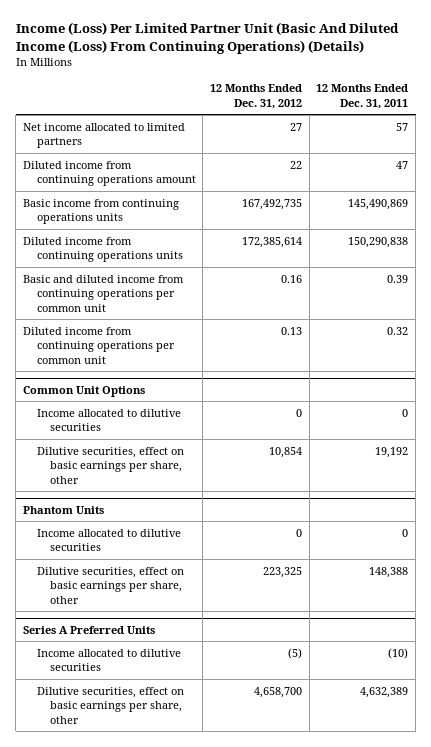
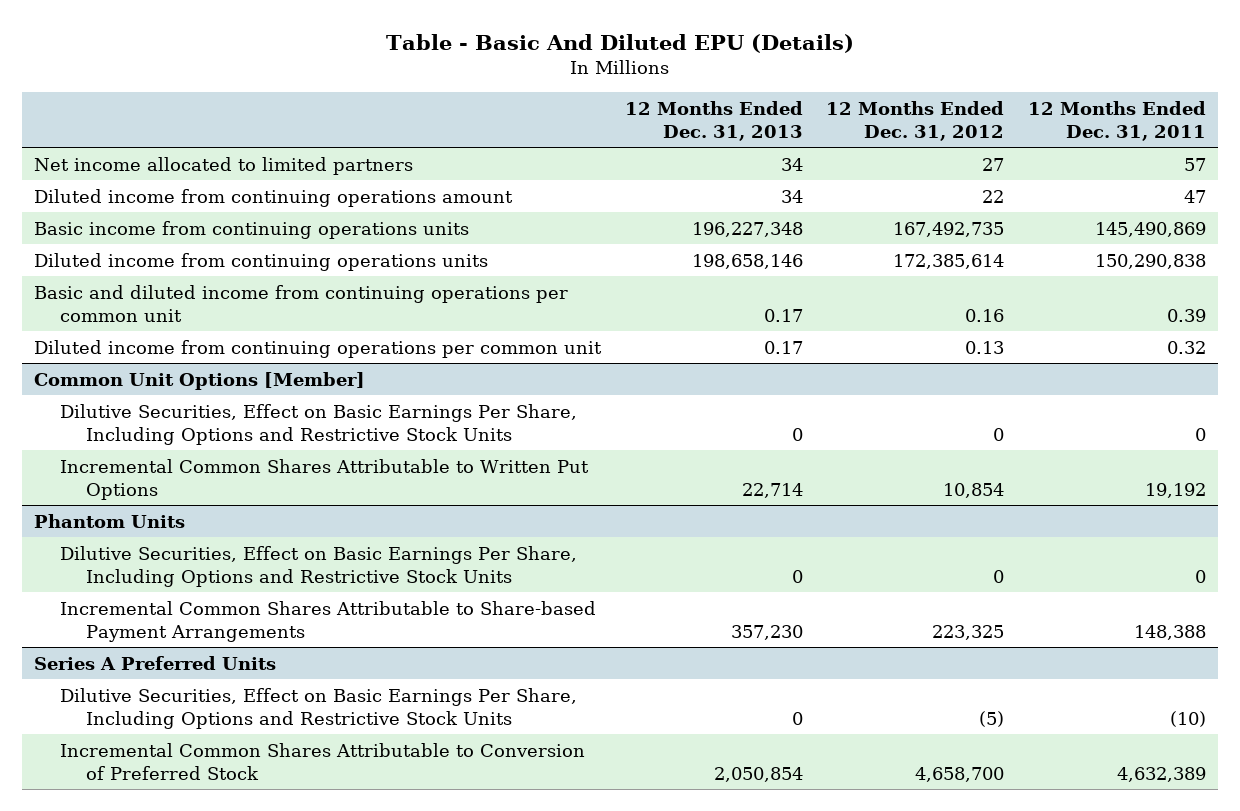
[15,22,399,54] Income (Loss) Per Limited Partner Unit (Basic And Diluted Income (Loss) From Continuing Operations) (Details) -> [385,34,854,54] Table - Basic And Diluted EPU (Details)
none -> [624,100,803,141] 12 Months Ended Dec. 31, 2013
[36,408,181,432] Income allocated to dilutive securities -> none
[23,385,146,397] Common Unit Options -> [33,371,365,390] Common Unit Options [Member]
none -> [59,403,577,445] Dilutive Securities, Effect on Basic Earnings Per Share, Including Options and Restrictive Stock Units
[36,446,184,484] Dilutive securities, effect on basic earnings per share, other -> [59,458,589,500] Incremental Common Shares Attributable to Written Put Options
[36,528,181,552] Income allocated to dilutive securities -> none
none -> [59,545,577,587] Dilutive Securities, Effect on Basic Earnings Per Share, Including Options and Restrictive Stock Units
[36,566,184,604] Dilutive securities, effect on basic earnings per share, other -> [59,600,596,642] Incremental Common Shares Attributable to Share-based Payment Arrangements
[36,648,181,672] Income allocated to dilutive securities -> none
none -> [59,687,577,729] Dilutive Securities, Effect on Basic Earnings Per Share, Including Options and Restrictive Stock Units
[36,686,184,724] Dilutive securities, effect on basic earnings per share, other -> [59,742,585,780] Incremental Common Shares Attributable to Conversion of Preferred Stock

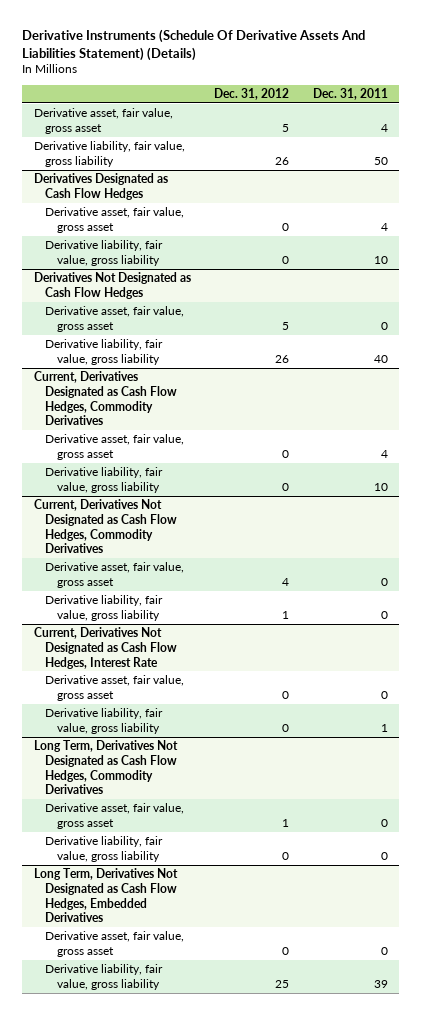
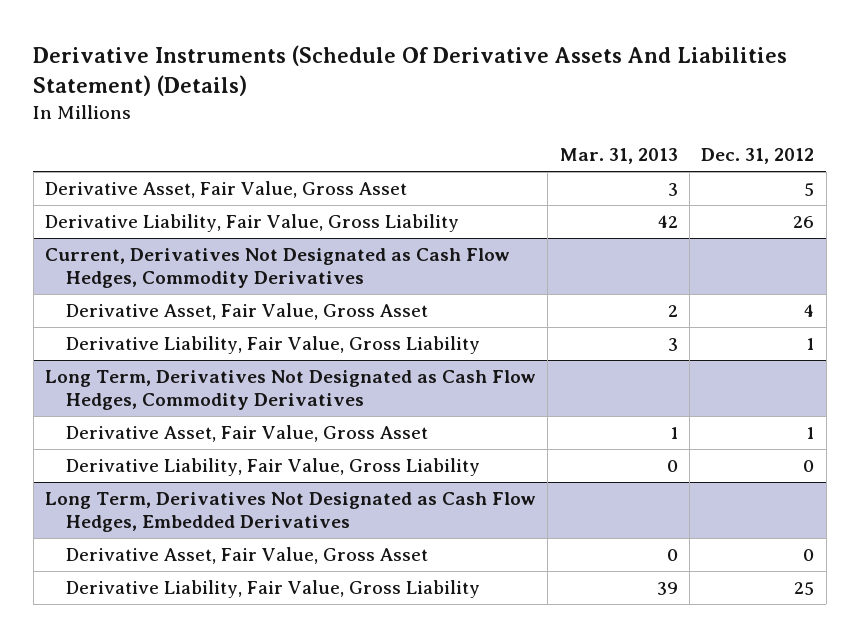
[312,87,388,100] Dec. 31, 2011 -> none
none -> [559,148,678,165] Mar. 31, 2013
[33,173,168,200] Derivatives Designated as Cash Flow Hedges -> none
[45,207,185,233] Derivative asset, fair value, gross asset -> none
[45,240,164,266] Derivative liability, fair value, gross liability -> none
[33,272,191,299] Derivatives Not Designated as Cash Flow Hedges -> none
[45,306,185,332] Derivative asset, fair value, gross asset -> none
[45,339,164,365] Derivative liability, fair value, gross liability -> none
[33,371,178,426] Current, Derivatives Designated as Cash Flow Hedges, Commodity Derivatives -> none
[45,434,185,460] Derivative asset, fair value, gross asset -> none
[45,467,164,493] Derivative liability, fair value, gross liability -> none
[33,108,173,134] Derivative asset, fair value, gross asset -> [45,181,408,199] Derivative Asset, Fair Value, Gross Asset
[33,141,185,167] Derivative liability, fair value, gross liability -> [45,214,460,233] Derivative Liability, Fair Value, Gross Liability
[33,627,178,669] Current, Derivatives Not Designated as Cash Flow Hedges, Interest Rate -> none
[45,675,185,701] Derivative asset, fair value, gross asset -> none
[45,708,164,734] Derivative liability, fair value, gross liability -> none
[45,562,185,588] Derivative asset, fair value, gross asset -> [66,303,429,321] Derivative Asset, Fair Value, Gross Asset
[45,595,164,621] Derivative liability, fair value, gross liability -> [66,336,481,355] Derivative Liability, Fair Value, Gross Liability
[45,803,185,829] Derivative asset, fair value, gross asset -> [66,425,429,443] Derivative Asset, Fair Value, Gross Asset
[45,836,164,862] Derivative liability, fair value, gross liability -> [66,458,481,477] Derivative Liability, Fair Value, Gross Liability
[45,931,185,957] Derivative asset, fair value, gross asset -> [66,547,429,565] Derivative Asset, Fair Value, Gross Asset
[45,964,164,990] Derivative liability, fair value, gross liability -> [66,580,481,599] Derivative Liability, Fair Value, Gross Liability

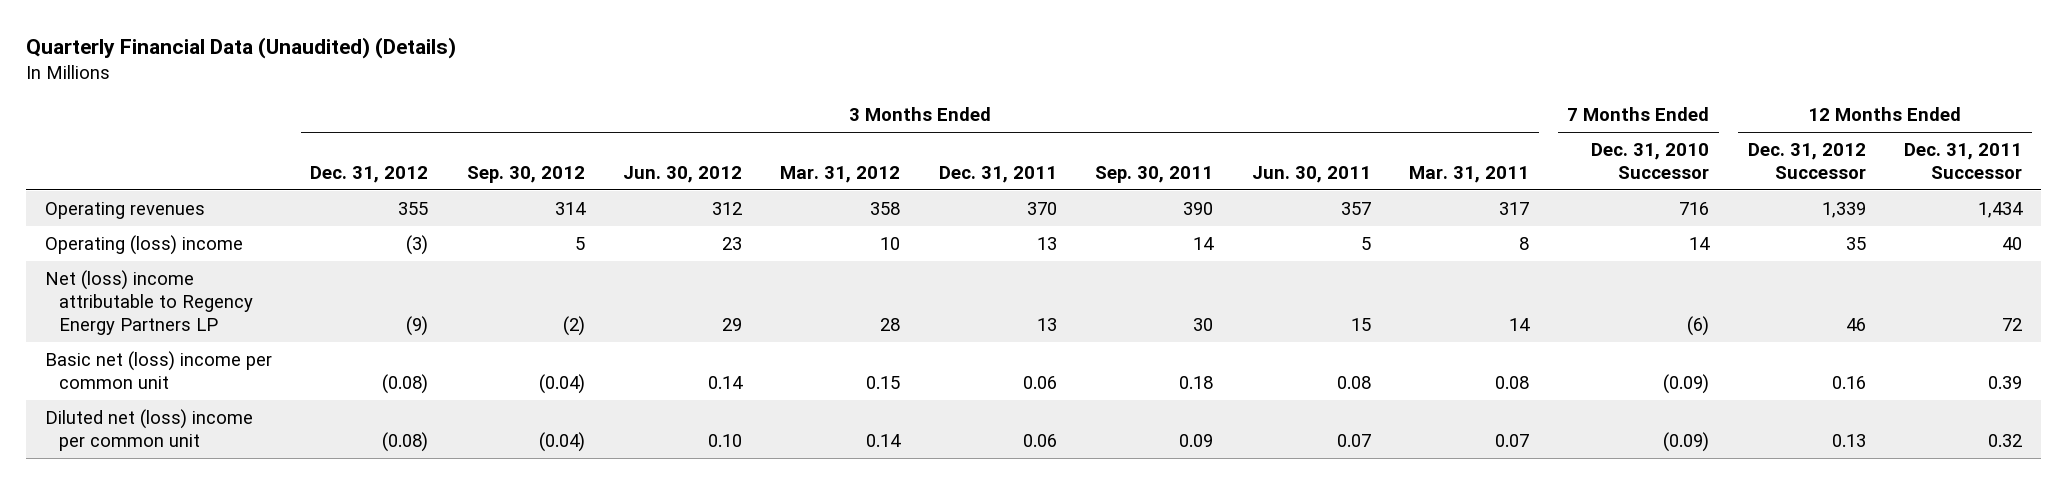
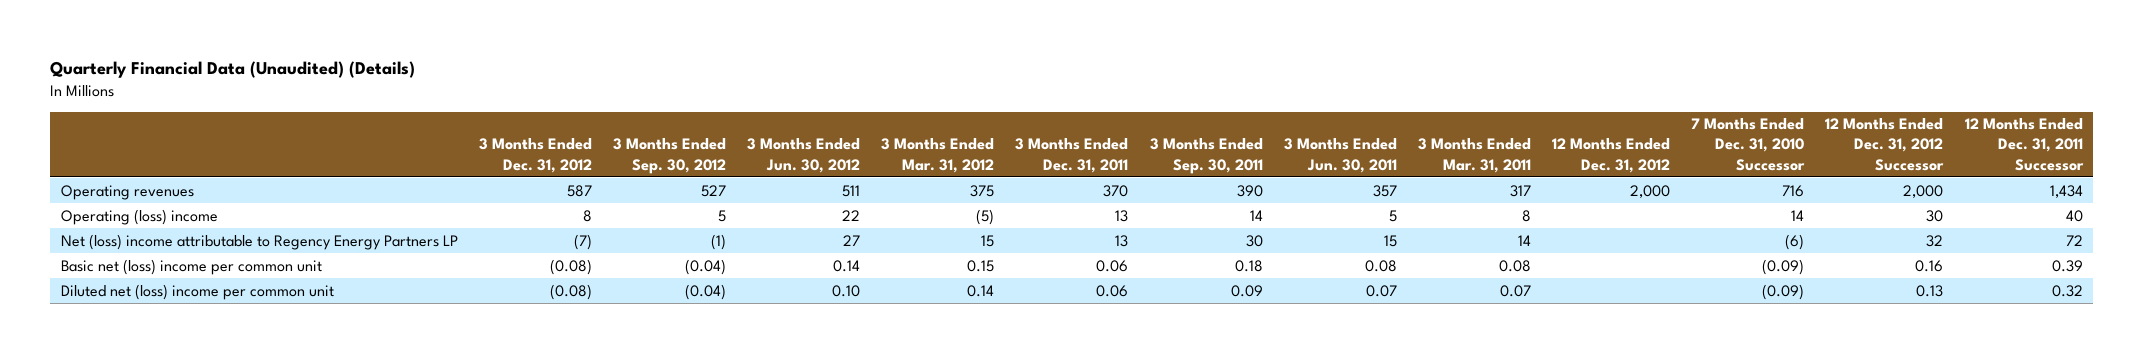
none -> [1552,138,1671,173] 12 Months Ended Dec. 31, 2012
[398,201,429,215] 355 -> [566,184,592,197] 587
[554,201,586,215] 314 -> [700,184,726,197] 527
[711,201,742,215] 312 -> [842,184,861,197] 511
[870,201,901,215] 358 -> [970,184,995,197] 375
[1821,201,1866,218] 1,339 -> [1903,184,1944,198] 2,000
[406,234,429,255] (3) -> [582,209,592,222] 8
[721,236,742,250] 23 -> [842,209,861,221] 22
[880,236,901,250] 10 -> [976,208,995,225] (5)
[1845,236,1866,250] 35 -> [1926,209,1944,222] 30
[406,316,429,337] (9) -> [573,233,592,250] (7)
[562,316,585,337] (2) -> [710,233,726,250] (1)
[721,318,742,332] 29 -> [843,234,861,246] 27
[880,318,901,332] 28 -> [981,234,995,247] 15
[1845,318,1866,332] 46 -> [1926,234,1944,247] 32

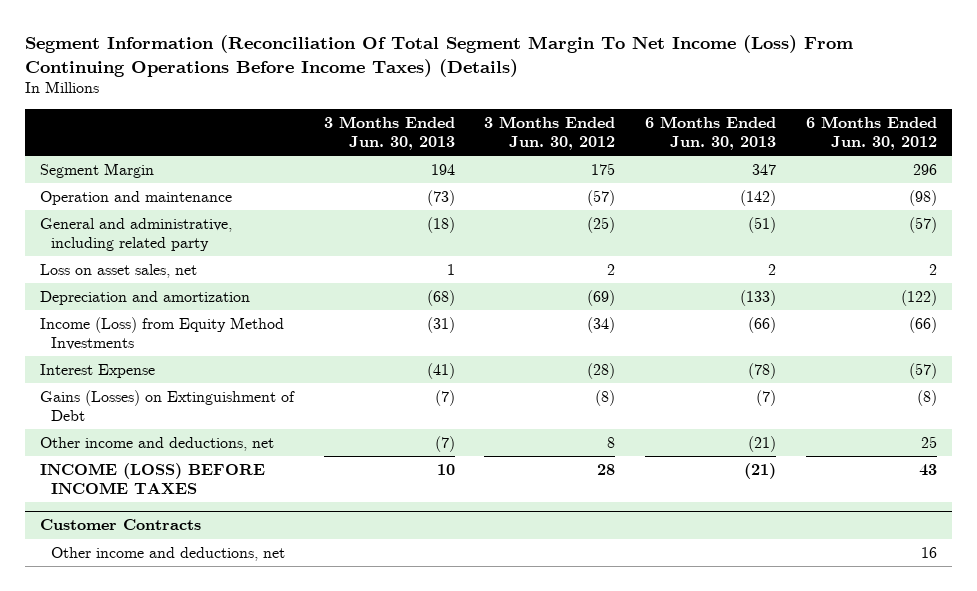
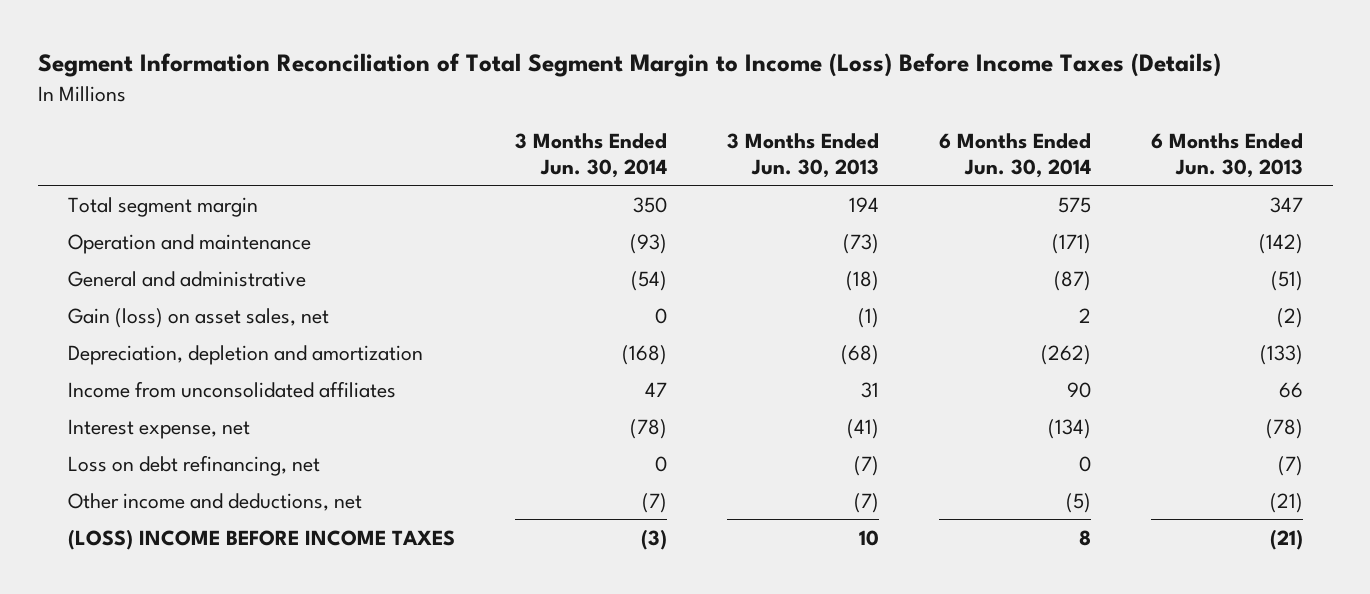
[24,34,853,77] Segment Information (Reconciliation Of Total Segment Margin To Net Income (Loss) From Continuing Operations Before Income Taxes) (Details) -> [37,53,1221,78] Segment Information Reconciliation of Total Segment Margin to Income (Loss) Before Income Taxes (Details)
[484,115,616,151] 3 Months Ended Jun. 30, 2012 -> none
[806,115,938,151] 6 Months Ended Jun. 30, 2012 -> none
none -> [514,132,667,179] 3 Months Ended Jun. 30, 2014
none -> [938,132,1091,179] 6 Months Ended Jun. 30, 2014
[39,162,154,178] Segment Margin -> [67,196,258,217] Total segment margin
[39,217,232,252] General and administrative, including related party -> [67,270,306,287] General and administrative
[39,263,197,278] Loss on asset sales, net -> [67,307,329,328] Gain (loss) on asset sales, net
[446,263,455,275] 1 -> [857,307,879,328] (1)
[768,263,777,275] 2 -> [1276,307,1303,328] (2)
[39,290,250,305] Depreciation and amortization -> [67,344,423,365] Depreciation, depletion and amortization
[39,316,284,351] Income (Loss) from Equity Method Investments -> [67,380,396,398] Income from unconsolidated affiliates
[426,316,455,333] (31) -> [860,381,879,398] 31
[748,316,777,333] (66) -> [1278,381,1303,398] 66
[39,363,155,378] Interest Expense -> [67,418,250,439] Interest expense, net
[39,389,295,422] Gains (Losses) on Extinguishment of Debt -> [67,454,320,476] Loss on debt refinancing, net
[39,519,201,531] Customer Contracts -> none
[51,546,286,561] Other income and deductions, net -> none
[39,462,265,495] INCOME (LOSS) BEFORE INCOME TAXES -> [67,528,455,550] (LOSS) INCOME BEFORE INCOME TAXES

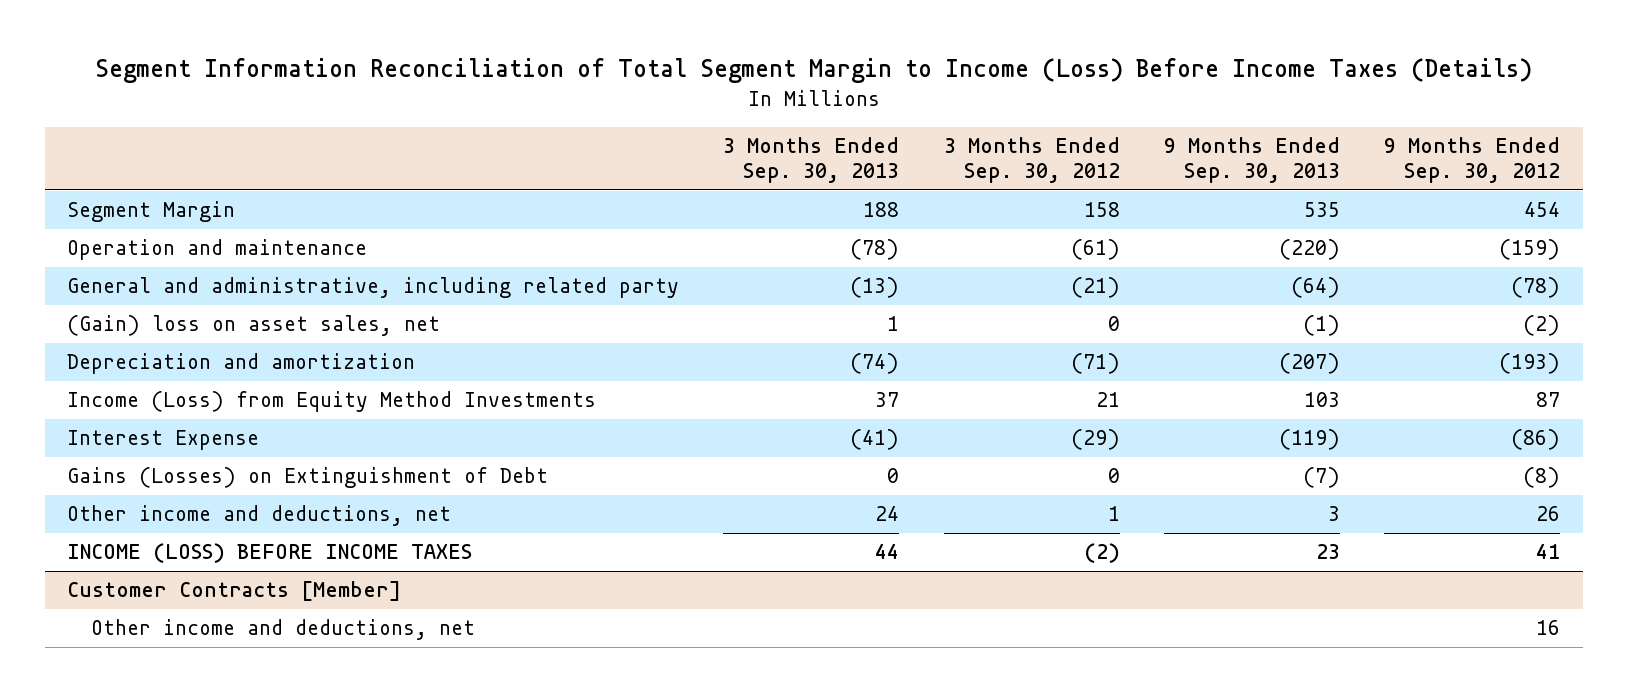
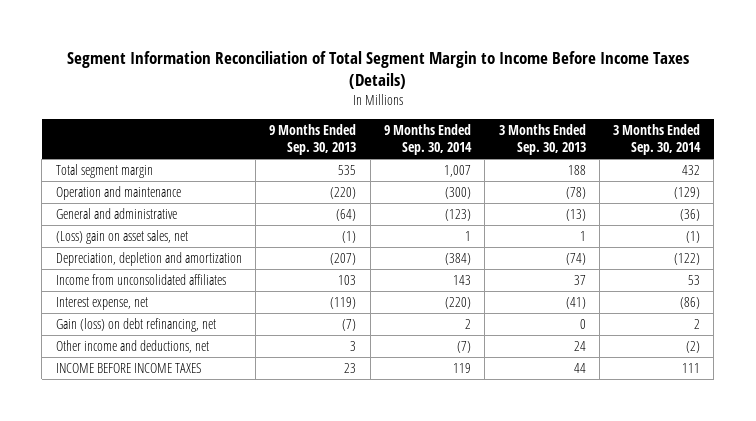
[94,58,1532,84] Segment Information Reconciliation of Total Segment Margin to Income (Loss) Before Income Taxes (Details) -> [66,50,689,89] Segment Information Reconciliation of Total Segment Margin to Income Before Income Taxes (Details)
[943,136,1120,184] 3 Months Ended Sep. 30, 2012 -> none
[1384,136,1561,184] 9 Months Ended Sep. 30, 2012 -> none
none -> [383,124,472,156] 9 Months Ended Sep. 30, 2014
none -> [613,124,702,156] 3 Months Ended Sep. 30, 2014
[66,201,235,223] Segment Margin -> [55,164,153,179] Total segment margin
[66,277,679,299] General and administrative, including related party -> [55,208,177,220] General and administrative
[66,315,440,337] (Gain) loss on asset sales, net -> [55,230,188,245] (Loss) gain on asset sales, net
[66,353,415,375] Depreciation and amortization -> [55,252,242,267] Depreciation, depletion and amortization
[66,391,596,413] Income (Loss) from Equity Method Investments -> [55,274,226,286] Income from unconsolidated affiliates
[66,430,259,451] Interest Expense -> [55,297,148,311] Interest expense, net
[66,467,548,489] Gains (Losses) on Extinguishment of Debt -> [55,318,216,333] Gain (loss) on debt refinancing, net
[66,581,401,602] Customer Contracts [Member] -> none
[90,619,475,641] Other income and deductions, net -> none
[66,543,472,564] INCOME (LOSS) BEFORE INCOME TAXES -> [55,363,202,374] INCOME BEFORE INCOME TAXES

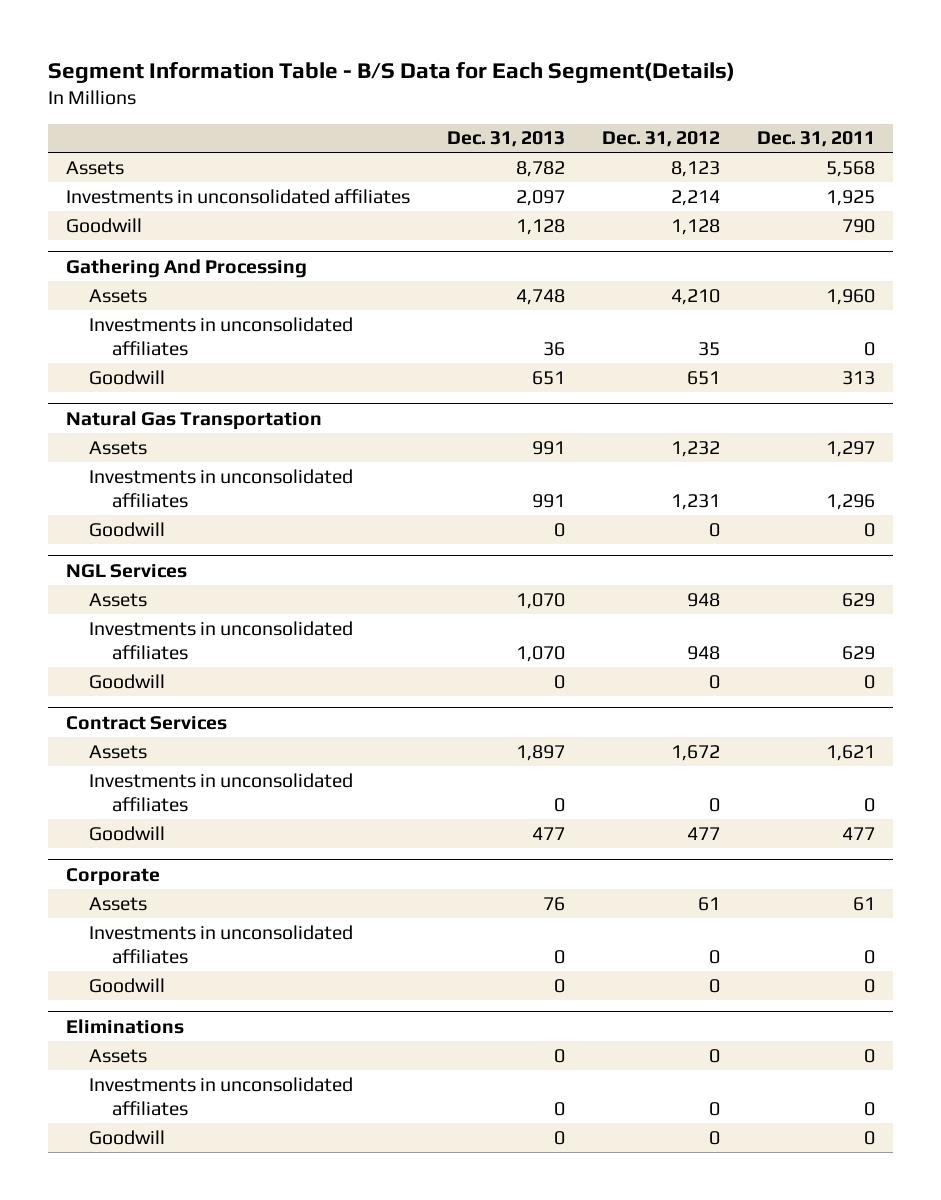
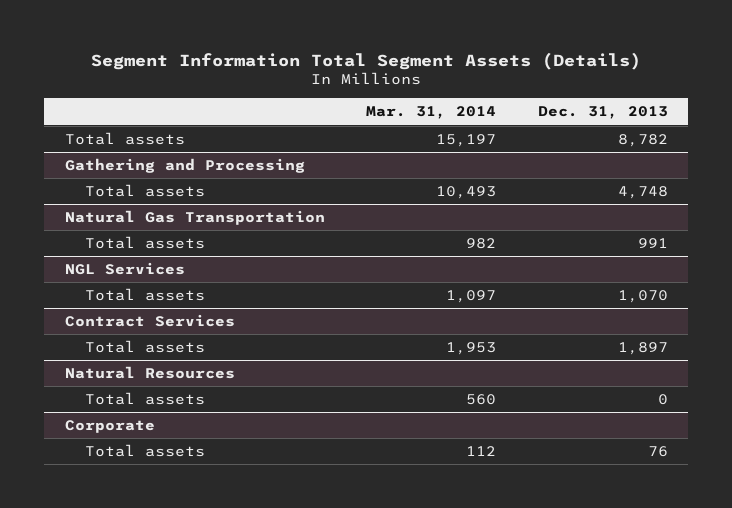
[47,61,735,83] Segment Information Table - B/S Data for Each Segment(Details) -> [91,51,642,70] Segment Information Total Segment Assets (Details)
[601,131,720,148] Dec. 31, 2012 -> none
[756,131,875,148] Dec. 31, 2011 -> none
none -> [366,106,497,120] Mar. 31, 2014
[66,188,411,204] Investments in unconsolidated affiliates -> none
[66,217,143,233] Goodwill -> none
[89,316,354,356] Investments in unconsolidated affiliates -> none
[89,369,166,385] Goodwill -> none
[66,160,125,175] Assets -> [64,132,185,146] Total assets
[66,258,308,278] Gathering And Processing -> [64,158,305,174] Gathering and Processing
[89,288,148,303] Assets -> [85,184,206,198] Total assets
[89,468,354,508] Investments in unconsolidated affiliates -> none
[89,521,166,537] Goodwill -> none
[89,440,148,455] Assets -> [85,236,206,250] Total assets
[89,620,354,660] Investments in unconsolidated affiliates -> none
[89,673,166,689] Goodwill -> none
[89,592,148,607] Assets -> [85,288,206,302] Total assets
[89,772,354,812] Investments in unconsolidated affiliates -> none
[89,825,166,841] Goodwill -> none
[89,744,148,759] Assets -> [85,340,206,354] Total assets
none -> [64,366,235,380] Natural Resources
none -> [85,392,206,406] Total assets
[89,924,354,964] Investments in unconsolidated affiliates -> none
[89,977,166,993] Goodwill -> none
[66,1018,185,1034] Eliminations -> none
[89,1048,148,1063] Assets -> none
[89,1076,354,1116] Investments in unconsolidated affiliates -> none
[89,1129,166,1145] Goodwill -> none
[89,896,148,911] Assets -> [85,444,206,458] Total assets

